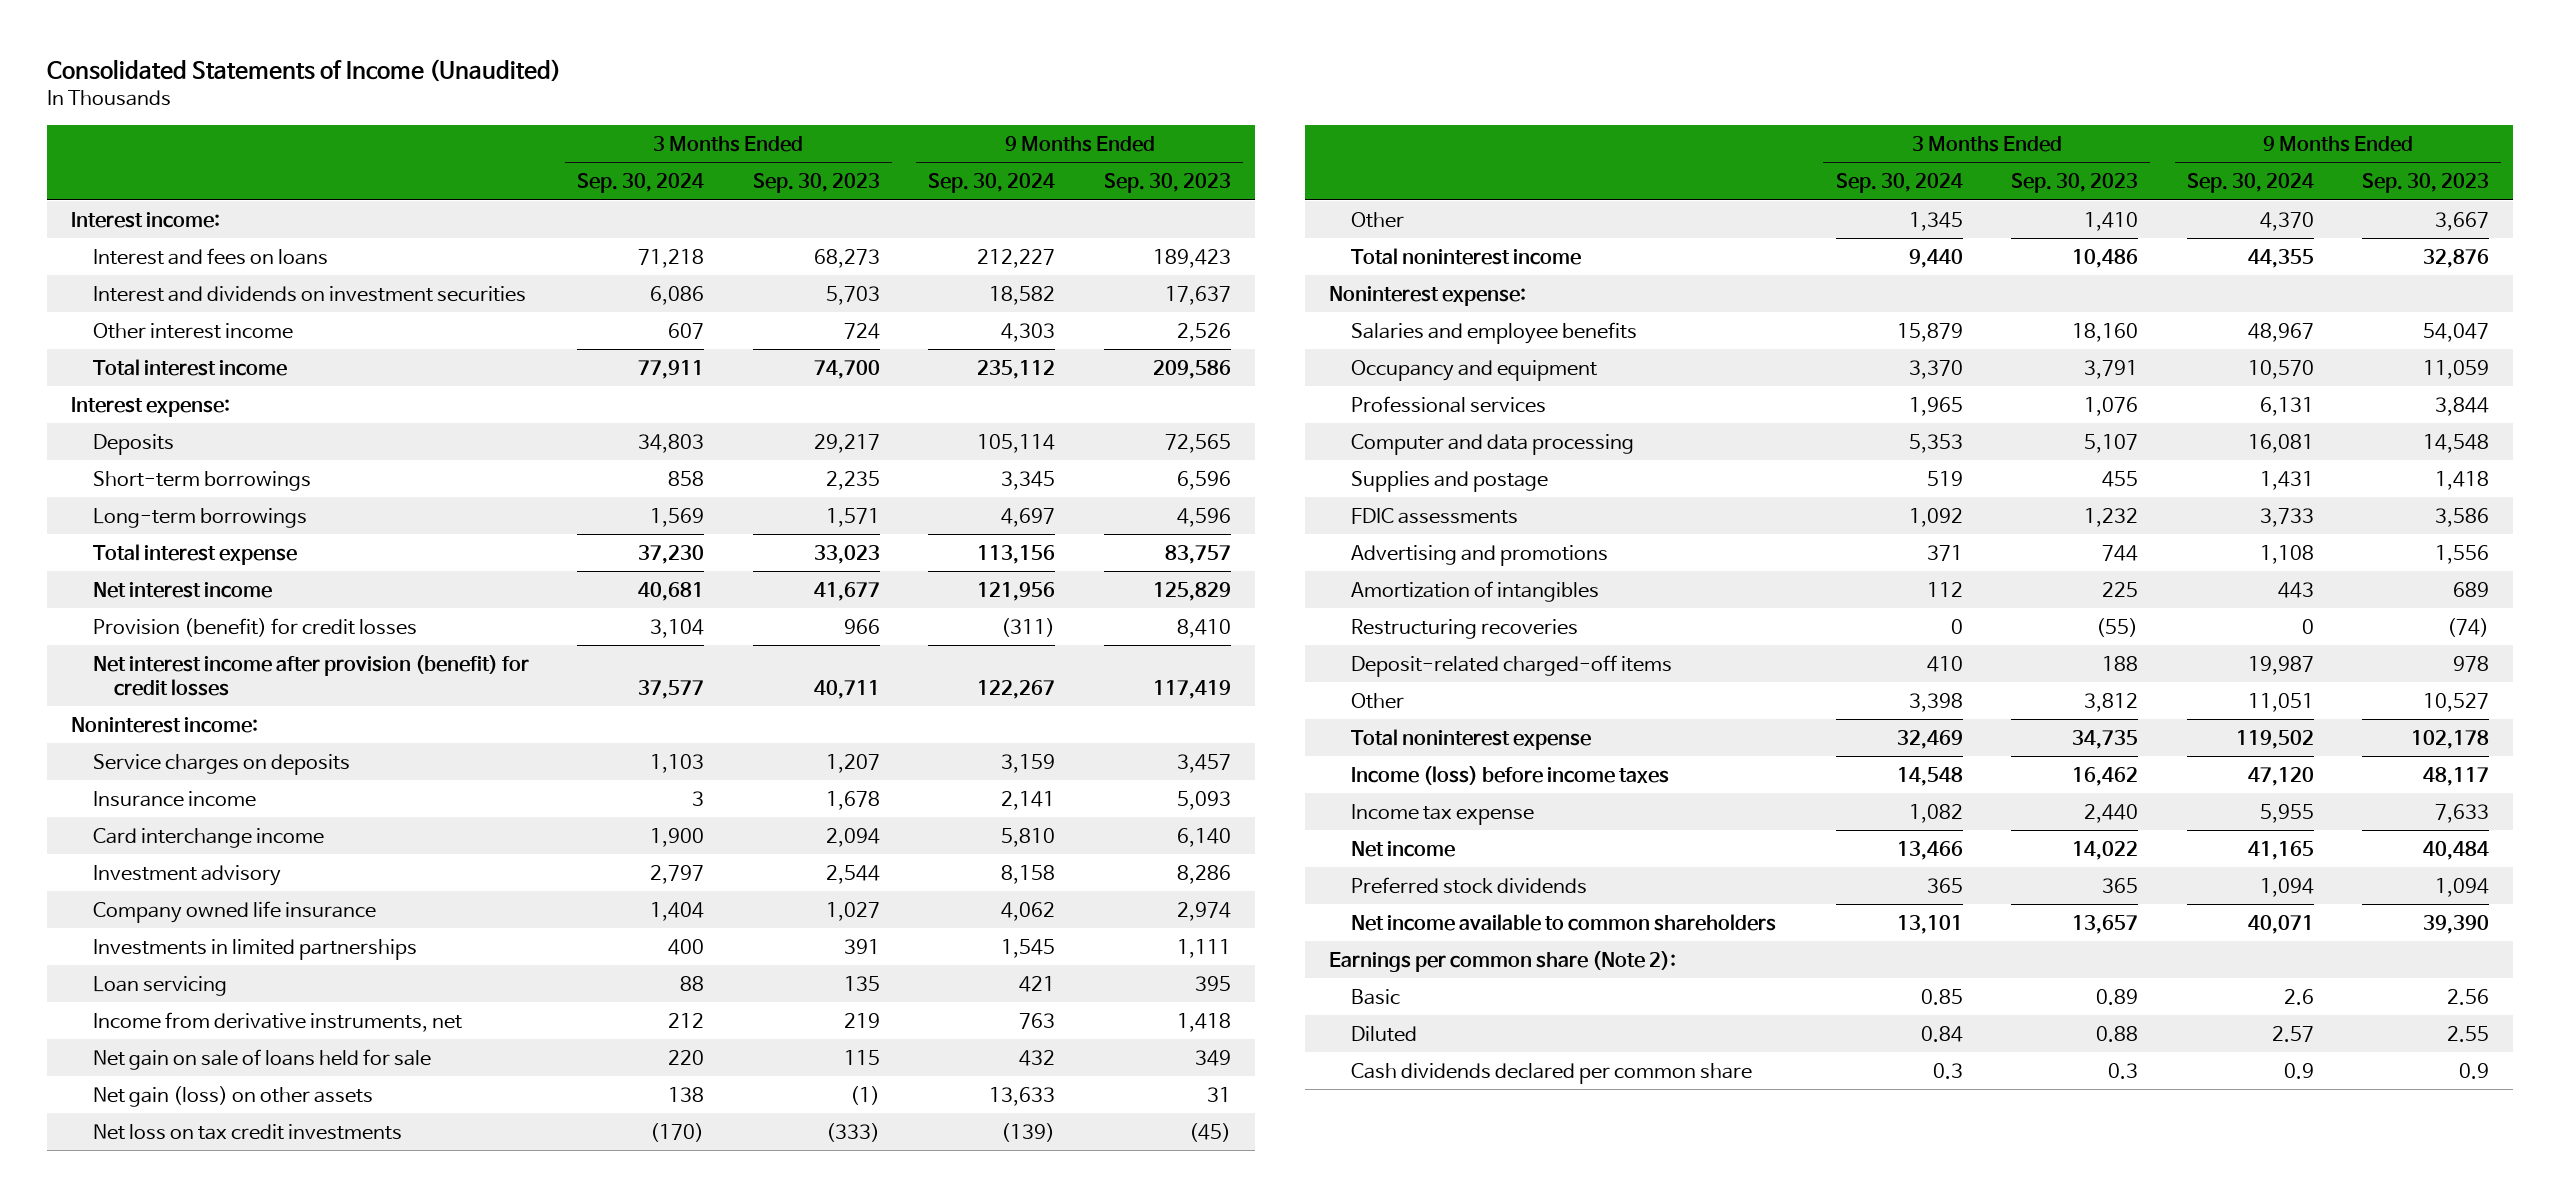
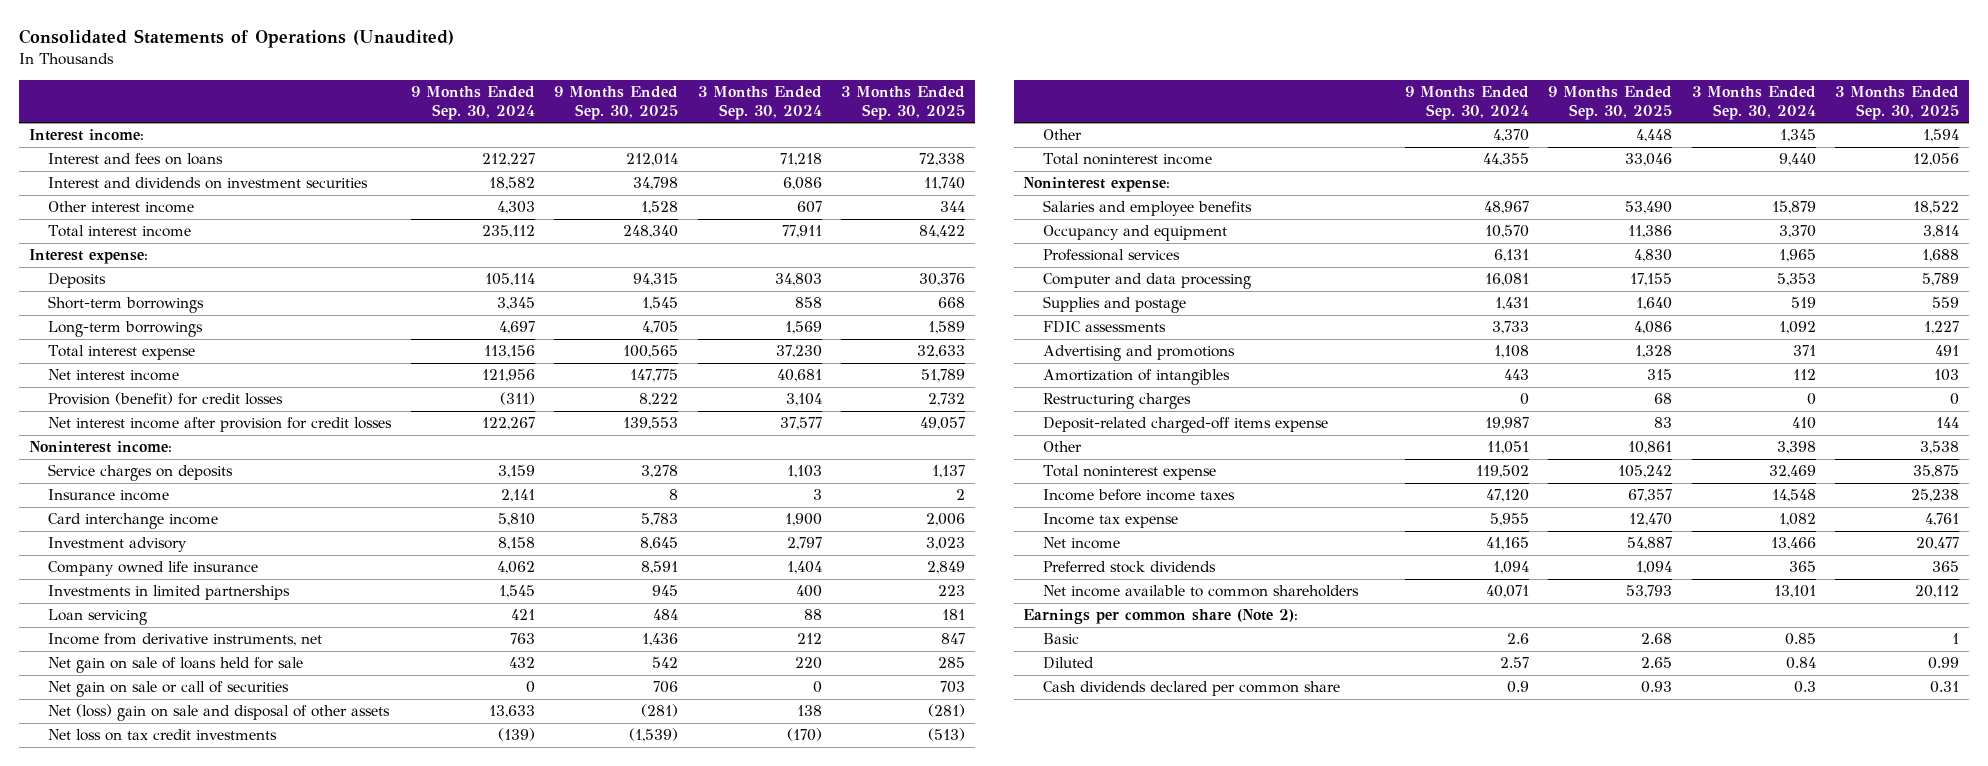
[46,58,561,82] Consolidated Statements of Income (Unaudited) -> [19,29,455,49] Consolidated Statements of Operations (Unaudited)
[752,173,880,194] Sep. 30, 2023 -> none
[1103,173,1231,194] Sep. 30, 2023 -> none
none -> [554,86,679,120] 9 Months Ended Sep. 30, 2025
none -> [841,86,966,120] 3 Months Ended Sep. 30, 2025
[92,654,529,696] Net interest income after provision (benefit) for credit losses -> [48,417,393,433] Net interest income after provision for credit losses
none -> [48,681,290,698] Net gain on sale or call of securities
[92,1085,373,1107] Net gain (loss) on other assets -> [48,704,391,722] Net (loss) gain on sale and disposal of other assets
[1351,618,1579,639] Restructuring recoveries -> [1042,393,1191,410] Restructuring charges
[1351,654,1673,677] Deposit-related charged-off items -> [1042,417,1328,434] Deposit-related charged-off items expense
[1351,765,1670,785] Income (loss) before income taxes -> [1042,489,1235,502] Income before income taxes

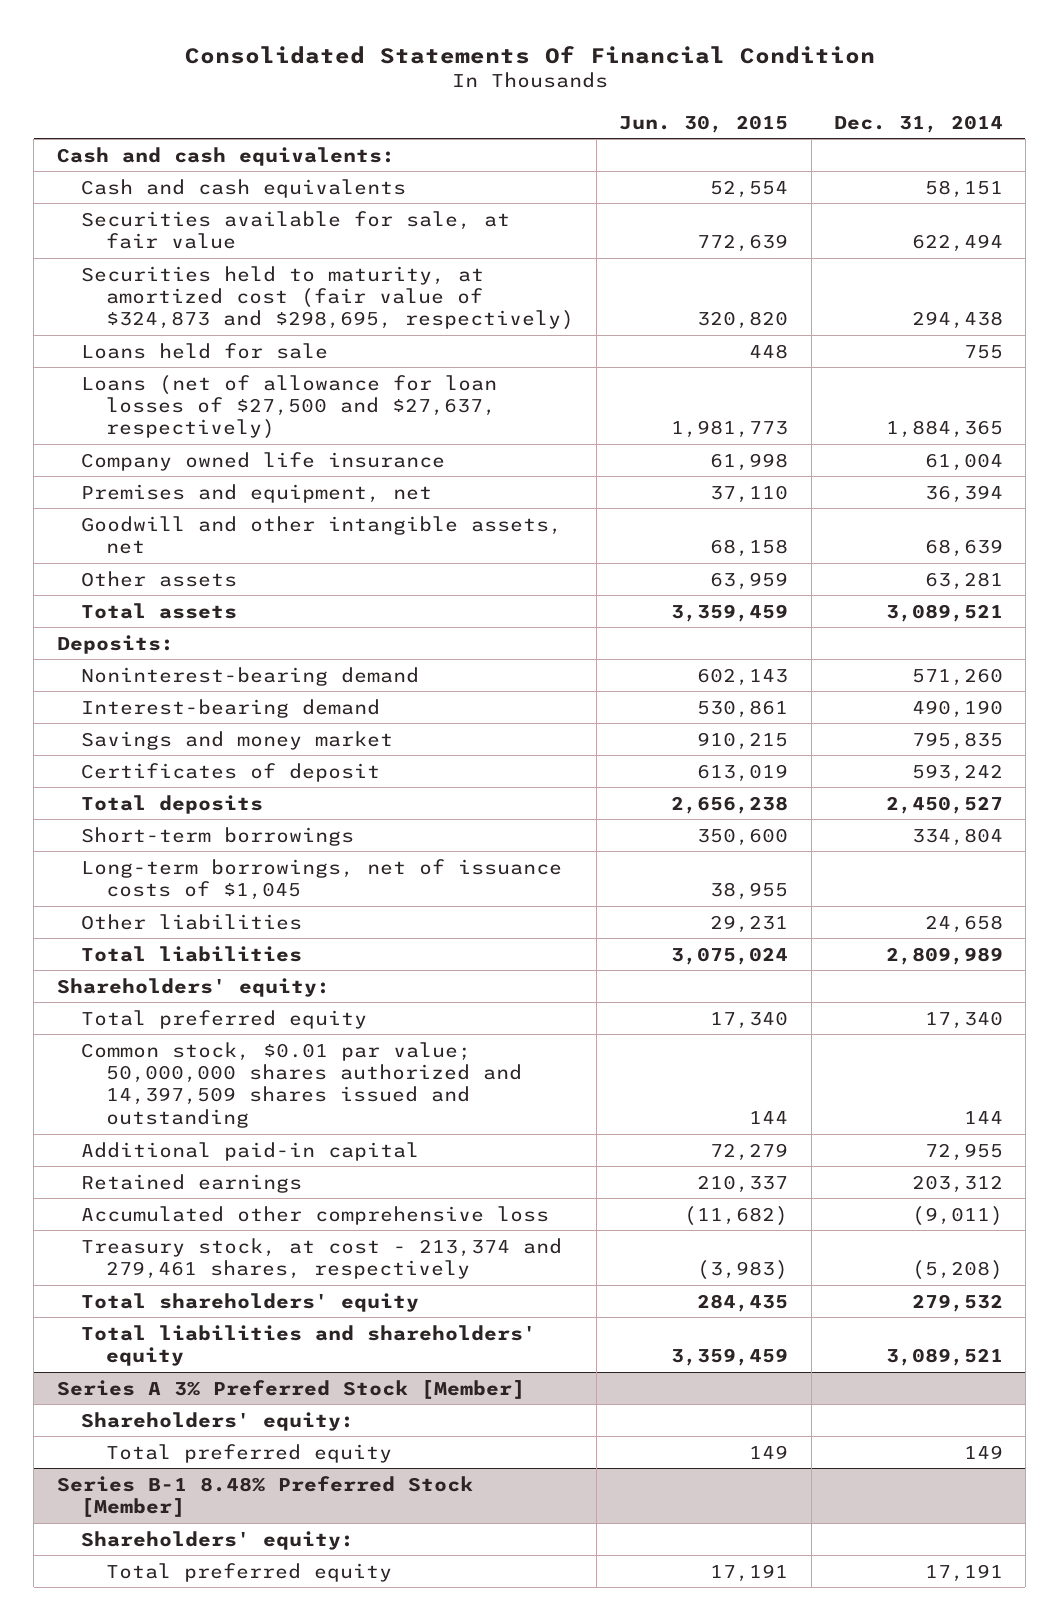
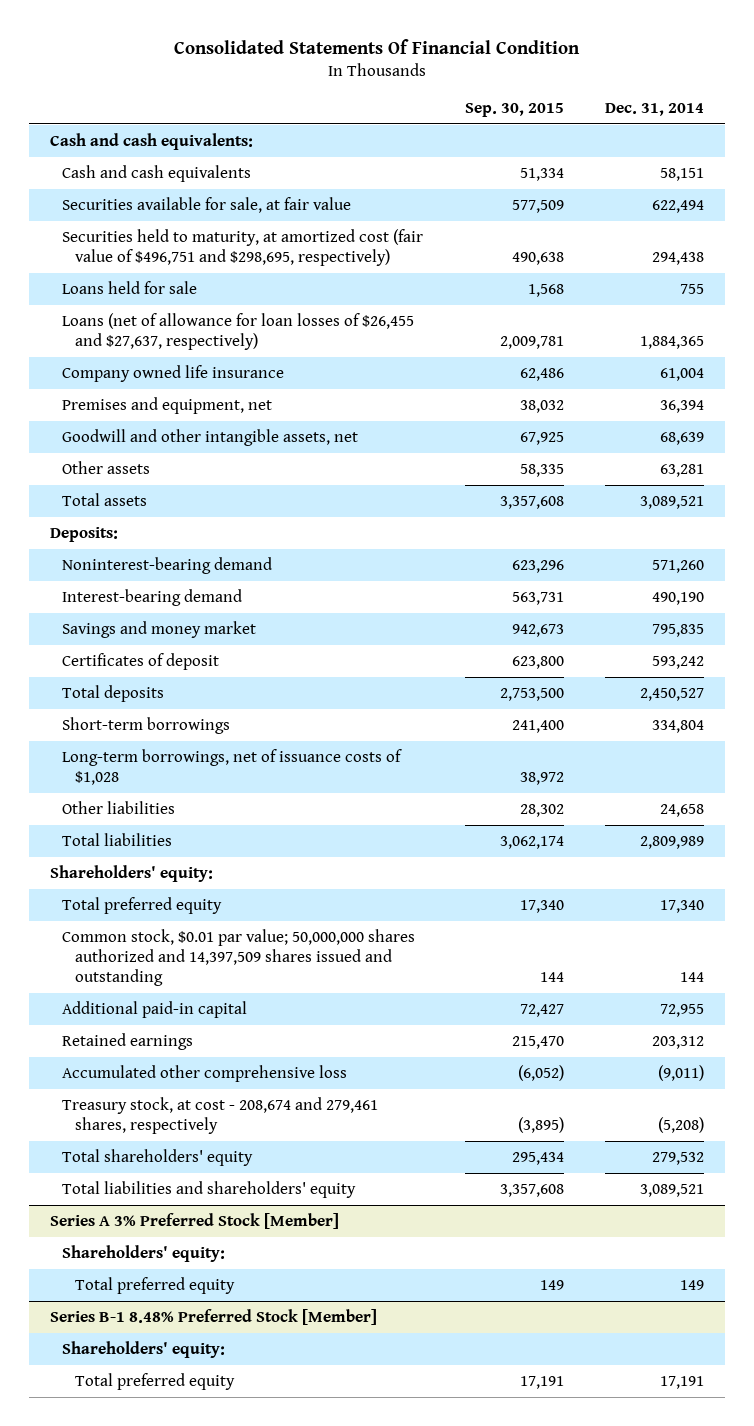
[619,114,789,133] Jun. 30, 2015 -> none
none -> [464,103,564,118] Sep. 30, 2015
[81,265,574,331] Securities held to maturity, at amortized cost (fair value of $324,873 and $298,695, respectively) -> [62,228,424,266] Securities held to maturity, at amortized cost (fair value of $496,751 and $298,695, respectively)
[81,374,498,440] Loans (net of allowance for loan losses of $27,500 and $27,637, respectively) -> [62,312,415,350] Loans (net of allowance for loan losses of $26,455 and $27,637, respectively)
[81,858,563,901] Long-term borrowings, net of issuance costs of $1,045 -> [62,748,403,785] Long-term borrowings, net of issuance costs of $1,028
[81,1237,563,1280] Treasury stock, at cost - 213,374 and 279,461 shares, respectively -> [62,1096,379,1134] Treasury stock, at cost - 208,674 and 279,461 shares, respectively

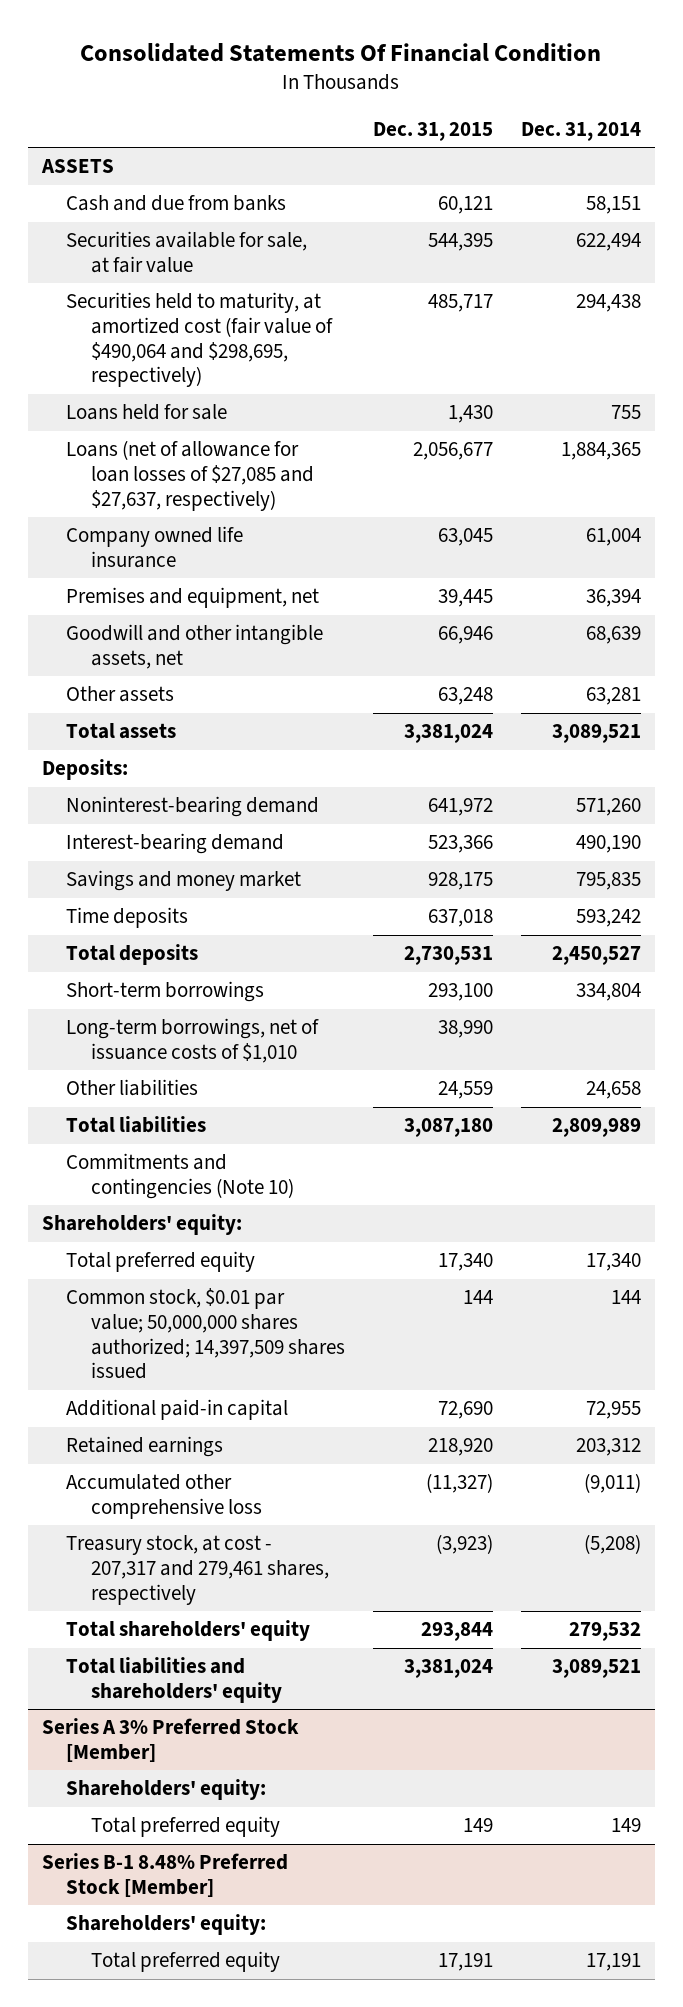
[464,103,564,118] Sep. 30, 2015 -> none
none -> [372,121,493,141] Dec. 31, 2015
[49,132,253,150] Cash and cash equivalents: -> none
none -> [41,159,115,174] ASSETS
[62,164,252,182] Cash and cash equivalents -> [66,195,287,212] Cash and due from banks
[62,228,424,266] Securities held to maturity, at amortized cost (fair value of $496,751 and $298,695, respectively) -> [66,292,333,388] Securities held to maturity, at amortized cost (fair value of $490,064 and $298,695, respectively)
[62,312,415,350] Loans (net of allowance for loan losses of $26,455 and $27,637, respectively) -> [66,440,314,511] Loans (net of allowance for loan losses of $27,085 and $27,637, respectively)
[62,652,220,670] Certificates of deposit -> [66,907,189,929] Time deposits
[62,748,403,785] Long-term borrowings, net of issuance costs of $1,028 -> [66,1018,320,1063] Long-term borrowings, net of issuance costs of $1,010
none -> [66,1153,294,1199] Commitments and contingencies (Note 10)
[62,928,416,986] Common stock, $0.01 par value; 50,000,000 shares authorized and 14,397,509 shares issued and outstanding -> [66,1288,345,1380] Common stock, $0.01 par value; 50,000,000 shares authorized; 14,397,509 shares issued
[62,1096,379,1134] Treasury stock, at cost - 208,674 and 279,461 shares, respectively -> [66,1535,329,1605] Treasury stock, at cost - 207,317 and 279,461 shares, respectively

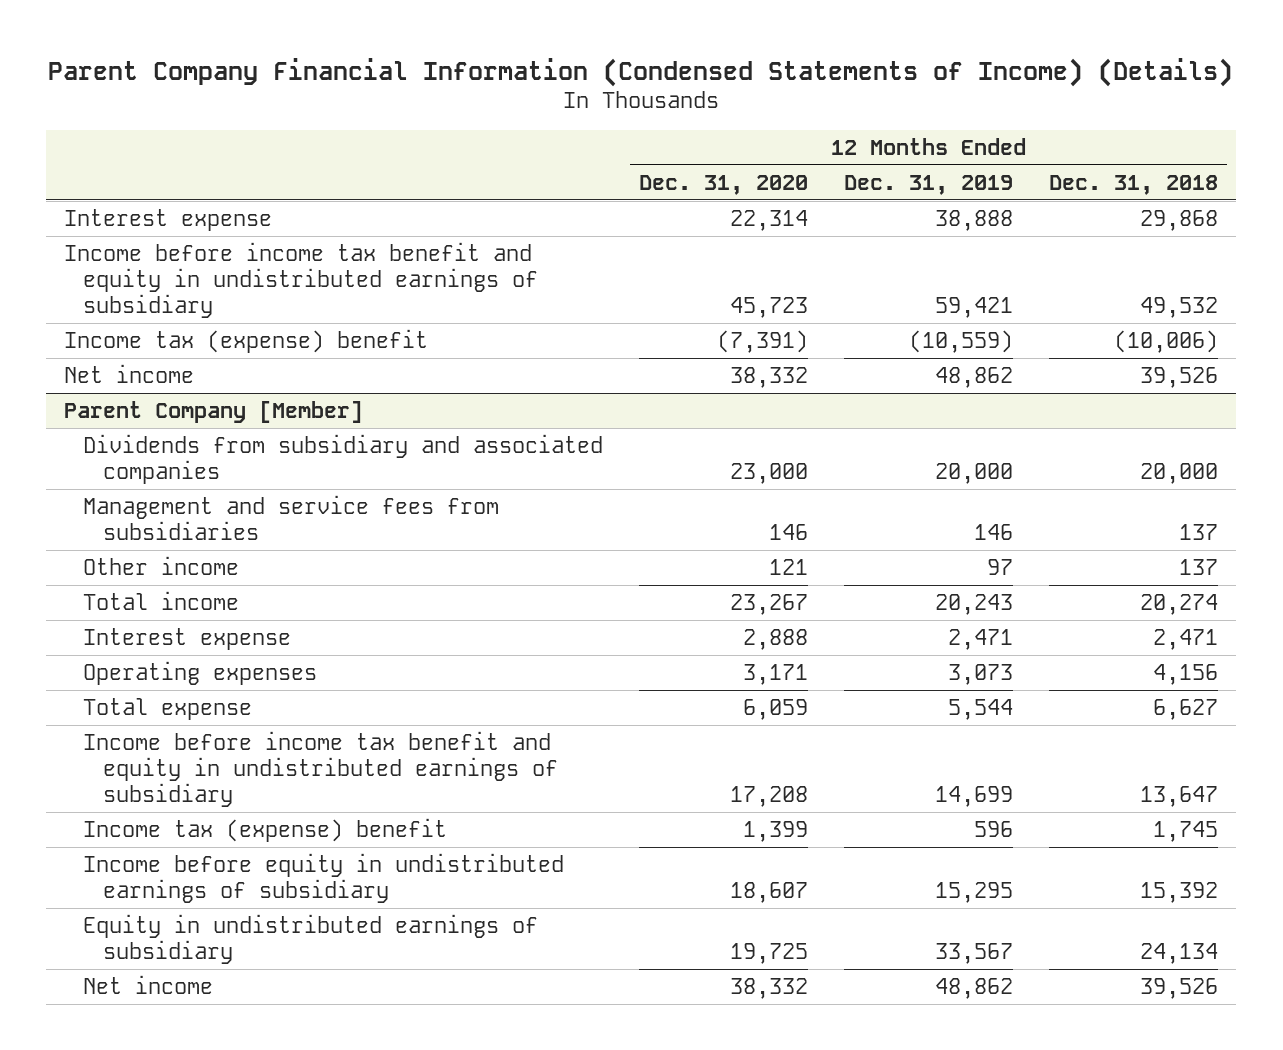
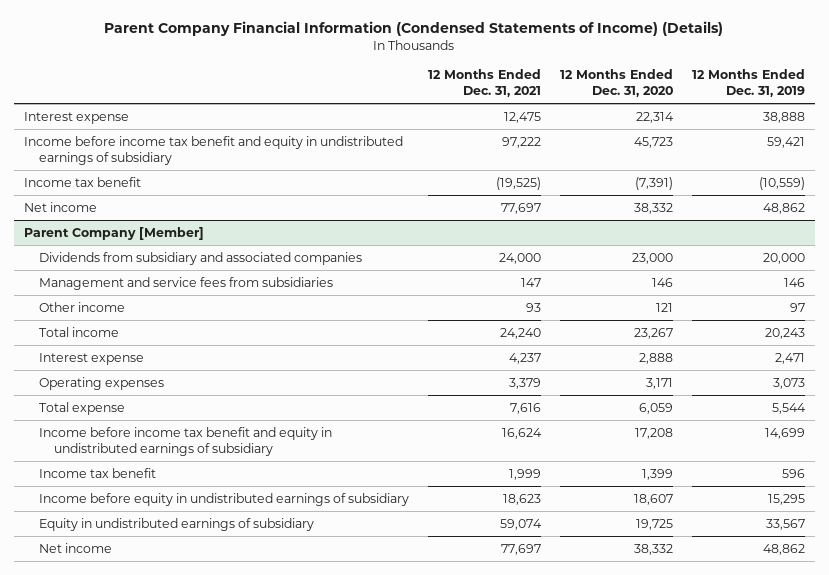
[1049,174,1219,195] Dec. 31, 2018 -> none
none -> [427,69,541,97] 12 Months Ended Dec. 31, 2021
[64,328,429,353] Income tax (expense) benefit -> [23,176,141,187] Income tax benefit
[83,817,448,842] Income tax (expense) benefit -> [38,467,156,478] Income tax benefit

